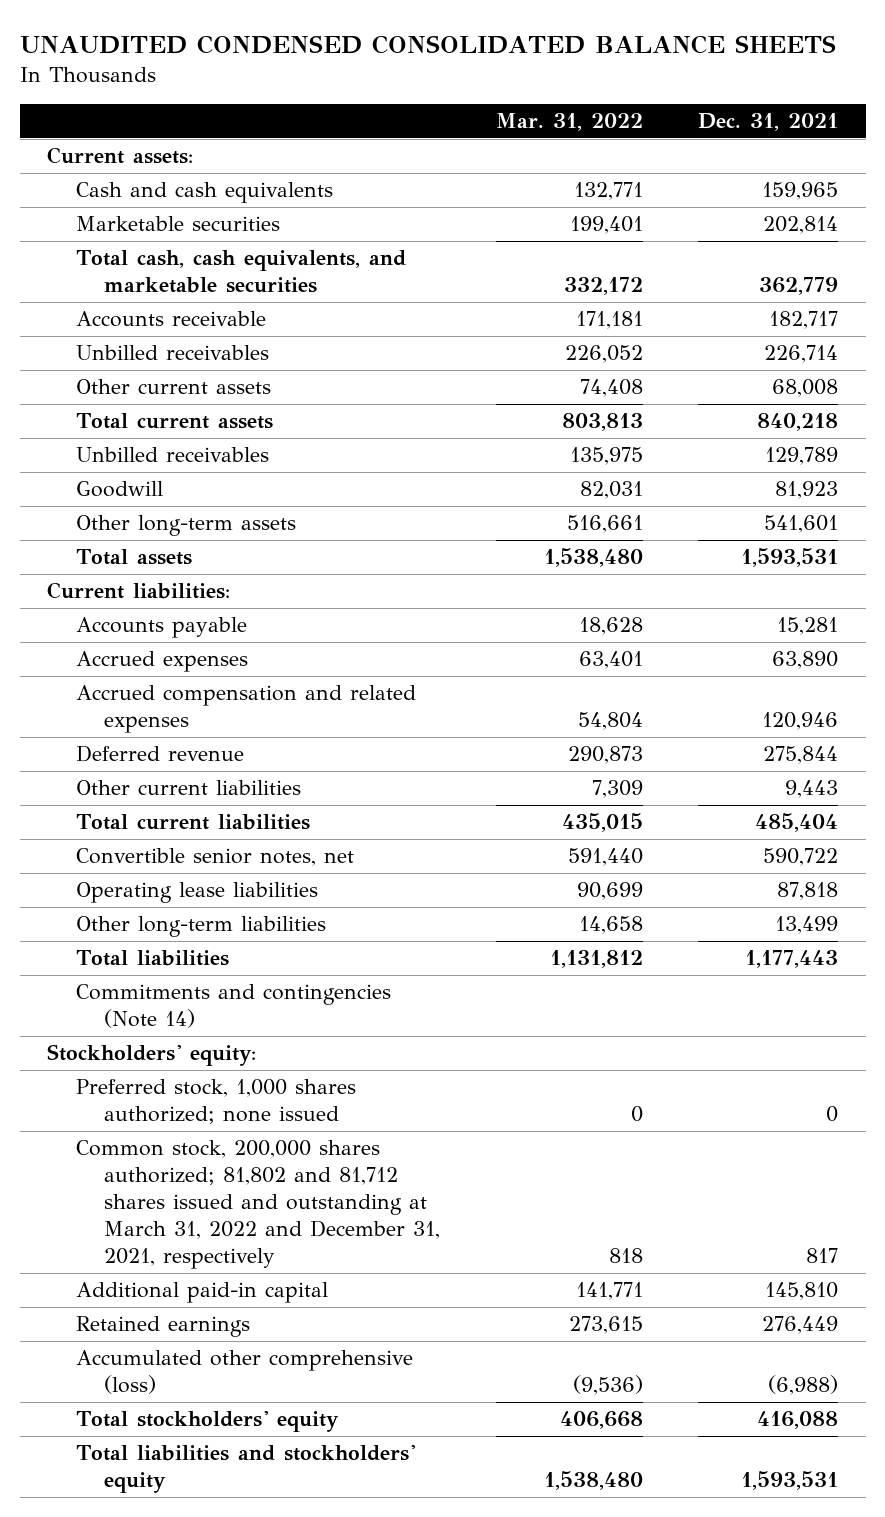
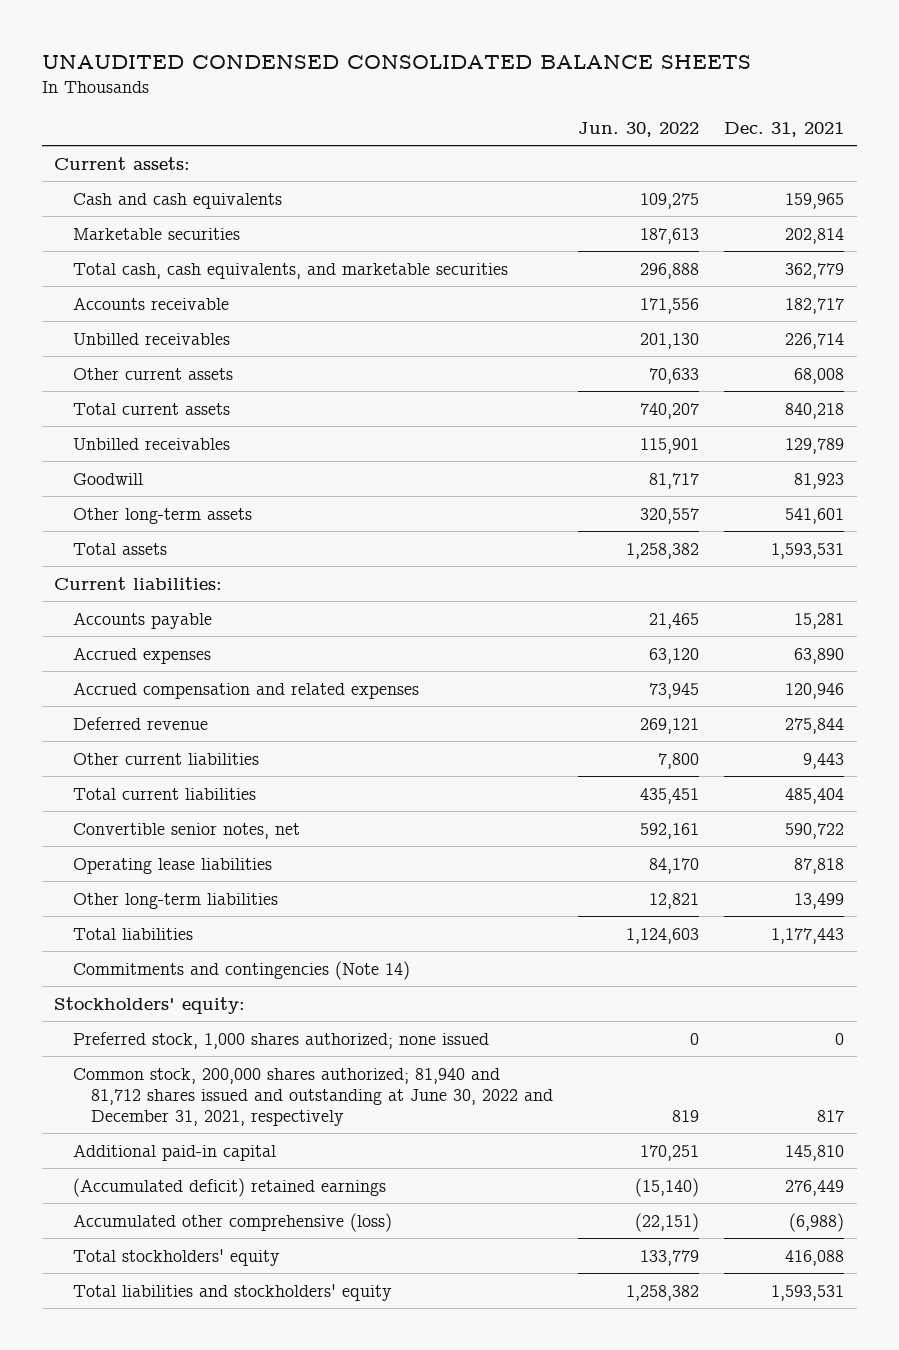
[495,113,643,132] Mar. 31, 2022 -> none
none -> [578,122,700,138] Jun. 30, 2022
[75,1140,441,1270] Common stock, 200,000 shares authorized; 81,802 and 81,712 shares issued and outstanding at March 31, 2022 and December 31, 2021, respectively -> [72,1067,554,1126] Common stock, 200,000 shares authorized; 81,940 and 81,712 shares issued and outstanding at June 30, 2022 and December 31, 2021, respectively
[75,1316,250,1338] Retained earnings -> [72,1177,386,1197] (Accumulated deficit) retained earnings

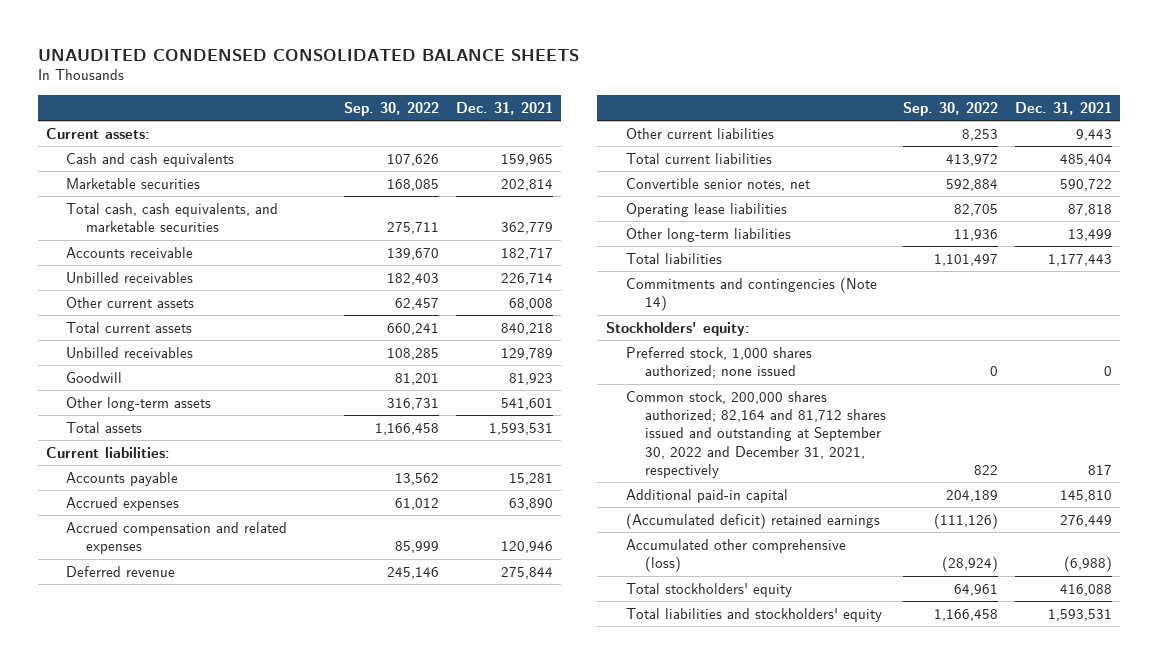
[578,122,700,138] Jun. 30, 2022 -> none
none -> [343,101,439,116] Sep. 30, 2022
[72,1067,554,1126] Common stock, 200,000 shares authorized; 81,940 and 81,712 shares issued and outstanding at June 30, 2022 and December 31, 2021, respectively -> [625,390,887,478] Common stock, 200,000 shares authorized; 82,164 and 81,712 shares issued and outstanding at September 30, 2022 and December 31, 2021, respectively

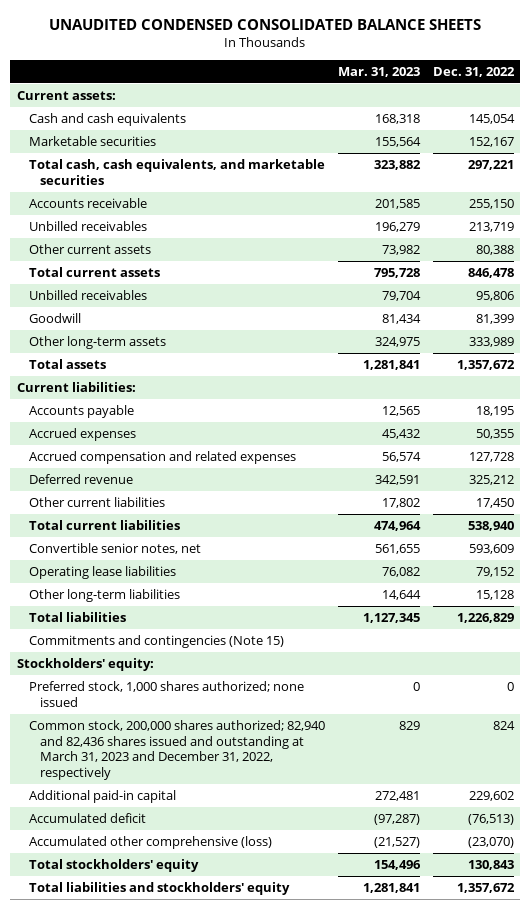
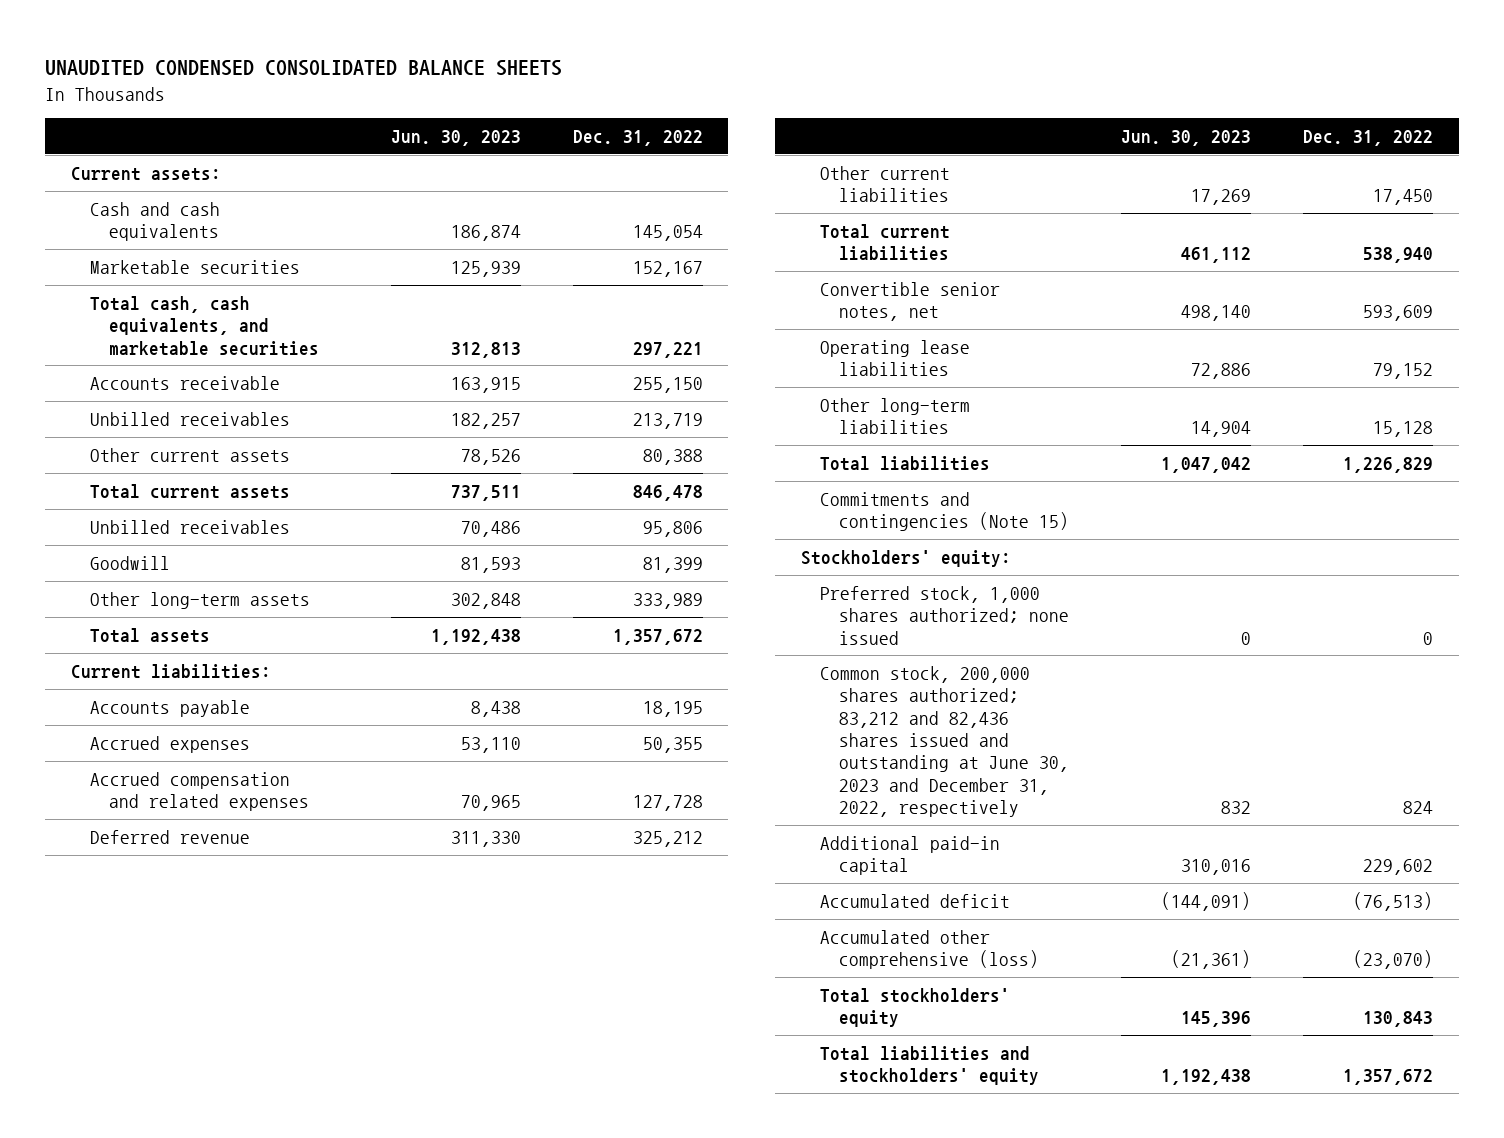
[337,66,420,77] Mar. 31, 2023 -> none
none -> [390,130,521,147] Jun. 30, 2023
[28,720,325,780] Common stock, 200,000 shares authorized; 82,940 and 82,436 shares issued and outstanding at March 31, 2023 and December 31, 2022, respectively -> [819,665,1069,818] Common stock, 200,000 shares authorized; 83,212 and 82,436 shares issued and outstanding at June 30, 2023 and December 31, 2022, respectively

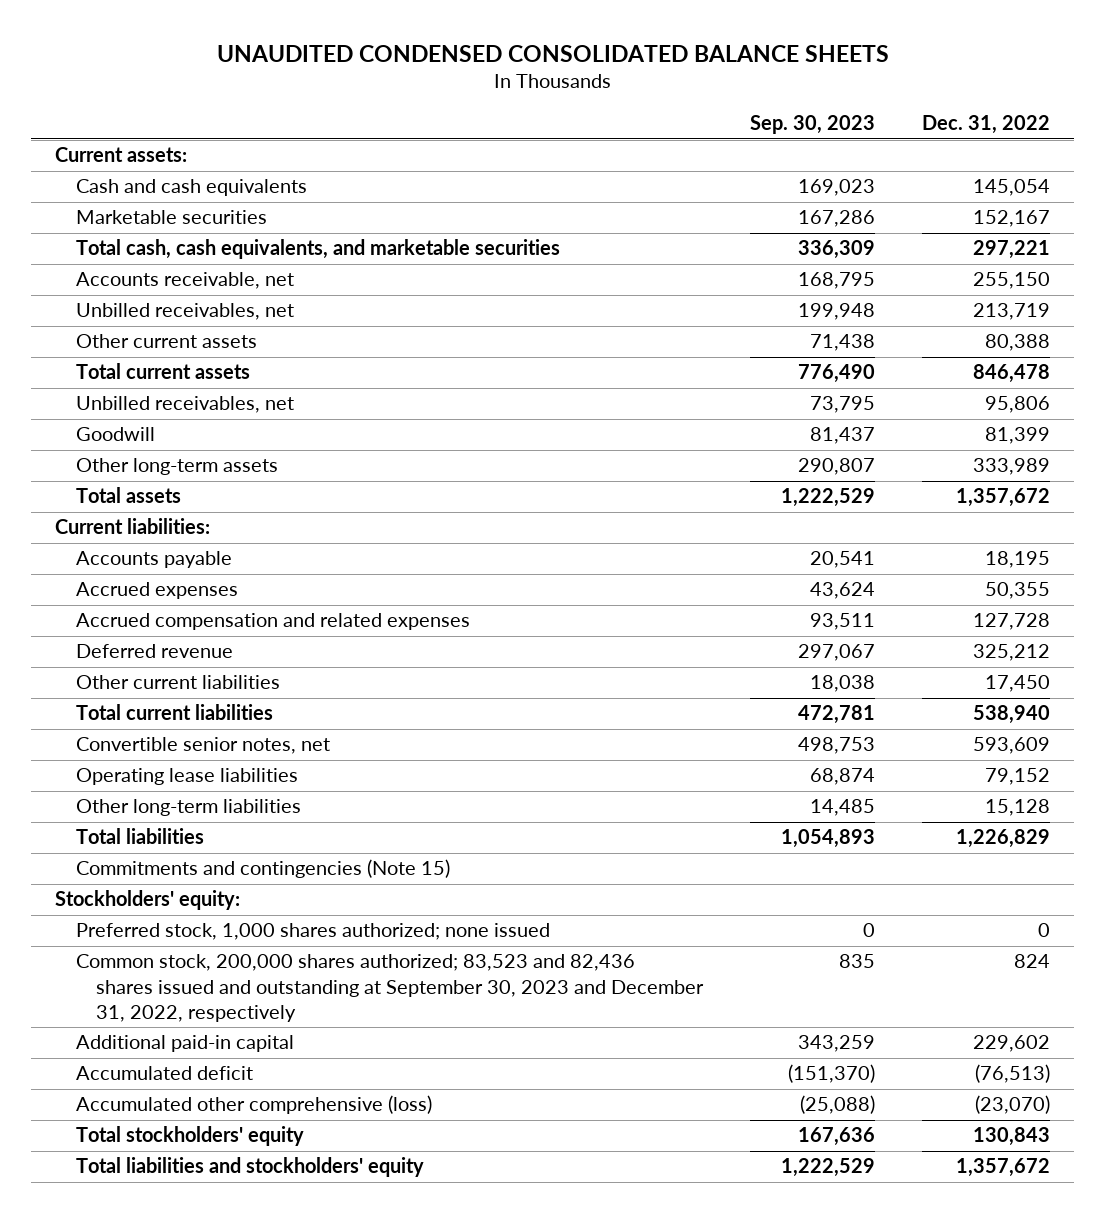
[390,130,521,147] Jun. 30, 2023 -> none
none -> [750,115,876,135] Sep. 30, 2023
[89,375,280,390] Accounts receivable -> [75,272,294,290] Accounts receivable, net
[89,411,290,426] Unbilled receivables -> [75,303,294,321] Unbilled receivables, net
[89,519,290,534] Unbilled receivables -> [75,396,294,414] Unbilled receivables, net
[819,665,1069,818] Common stock, 200,000 shares authorized; 83,212 and 82,436 shares issued and outstanding at June 30, 2023 and December 31, 2022, respectively -> [75,954,705,1022] Common stock, 200,000 shares authorized; 83,523 and 82,436 shares issued and outstanding at September 30, 2023 and December 31, 2022, respectively

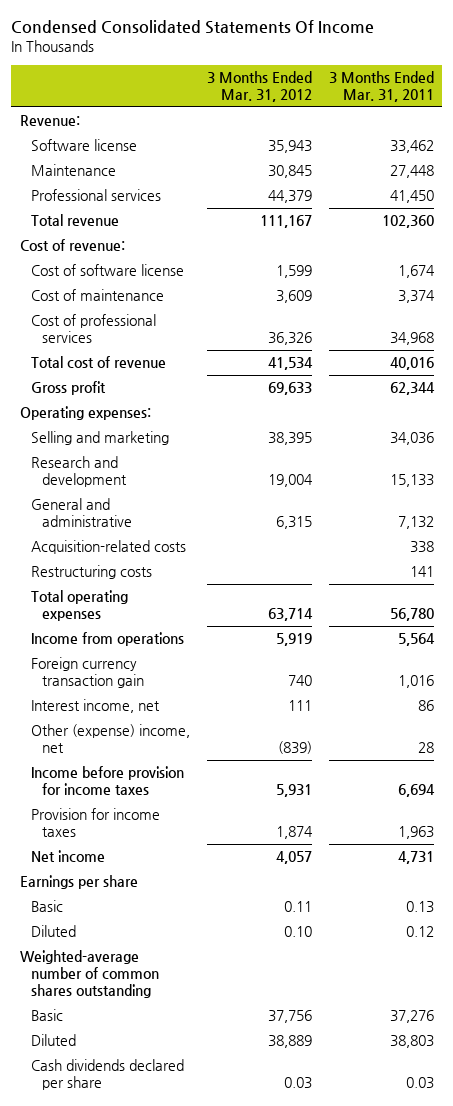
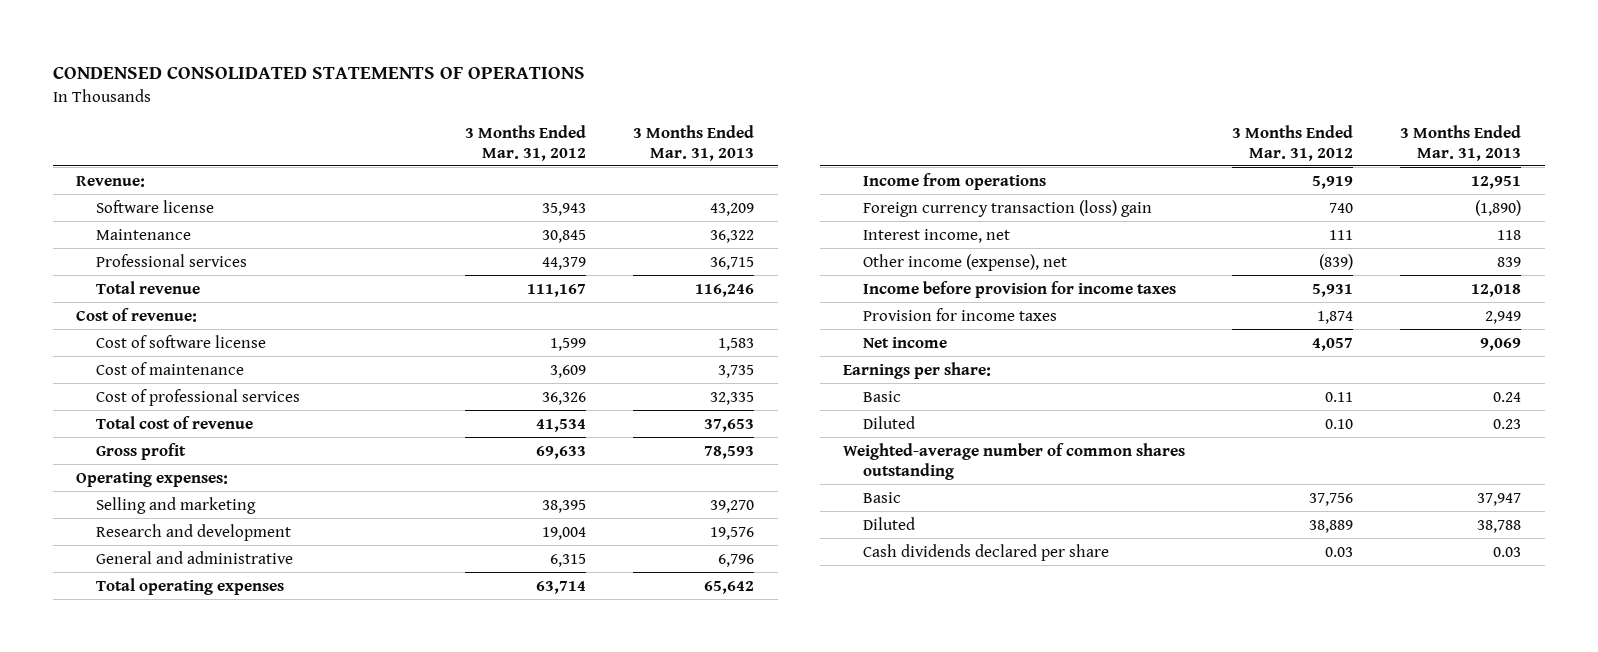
[11,20,375,35] Condensed Consolidated Statements Of Income -> [52,66,585,80] CONDENSED CONSOLIDATED STATEMENTS OF OPERATIONS
[328,70,434,102] 3 Months Ended Mar. 31, 2011 -> none
none -> [633,124,755,161] 3 Months Ended Mar. 31, 2013
[30,540,186,555] Acquisition-related costs -> none
[30,565,152,580] Restructuring costs -> none
[30,657,145,689] Foreign currency transaction gain -> [862,199,1152,217] Foreign currency transaction (loss) gain
[30,724,190,754] Other (expense) income, net -> [862,253,1067,271] Other income (expense), net
[19,875,138,890] Earnings per share -> [843,361,992,379] Earnings per share:

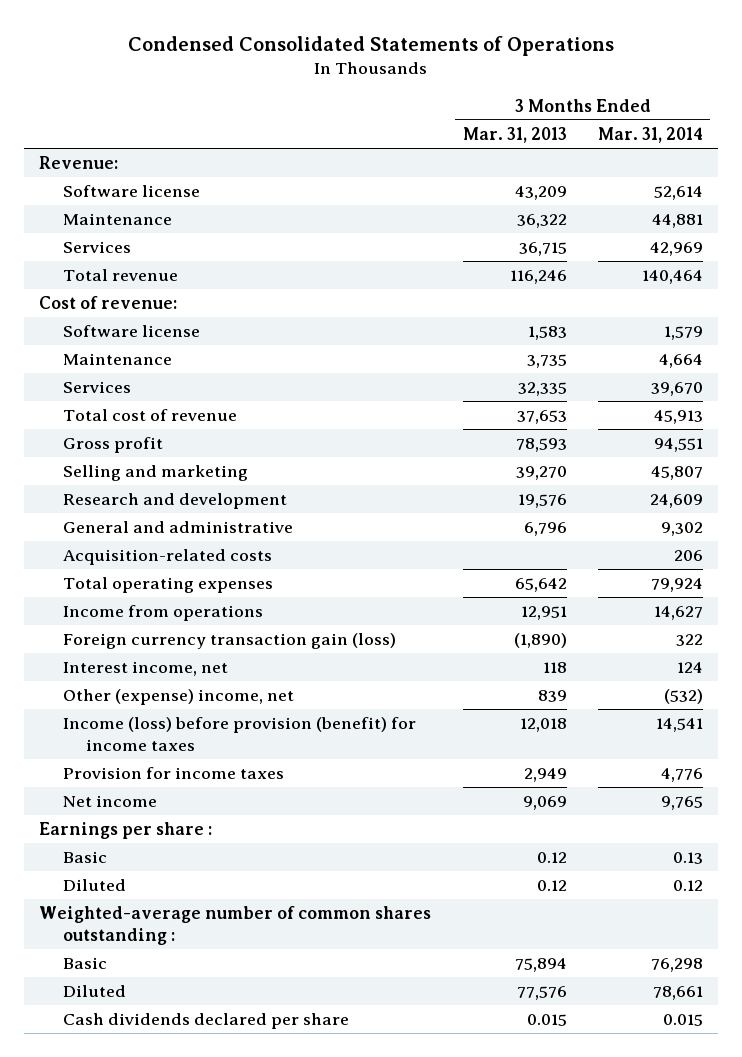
[52,66,585,80] CONDENSED CONSOLIDATED STATEMENTS OF OPERATIONS -> [128,35,615,56] Condensed Consolidated Statements of Operations
[465,124,587,161] 3 Months Ended Mar. 31, 2012 -> none
none -> [597,126,703,143] Mar. 31, 2014
[95,253,247,267] Professional services -> [62,241,131,254] Services
[95,334,266,348] Cost of software license -> [62,325,200,338] Software license
[95,361,244,375] Cost of maintenance -> [62,353,172,366] Maintenance
[95,388,300,406] Cost of professional services -> [62,381,131,394] Services
[76,471,229,487] Operating expenses: -> none
none -> [62,549,272,566] Acquisition-related costs
[862,199,1152,217] Foreign currency transaction (loss) gain -> [62,633,396,650] Foreign currency transaction gain (loss)
[862,253,1067,271] Other income (expense), net -> [62,689,294,706] Other (expense) income, net
[862,280,1176,298] Income before provision for income taxes -> [62,717,416,752] Income (loss) before provision (benefit) for income taxes
[843,361,992,379] Earnings per share: -> [39,822,213,840] Earnings per share :
[1493,391,1522,402] 0.24 -> [536,852,567,864] 0.12
[1493,418,1522,429] 0.23 -> [536,880,567,892] 0.12
[843,442,1186,480] Weighted-average number of common shares outstanding -> [39,906,432,946] Weighted-average number of common shares outstanding :
[1477,492,1522,506] 37,947 -> [514,958,567,973] 75,894
[1477,519,1522,533] 38,788 -> [516,986,567,1001] 77,576
[1493,546,1522,557] 0.03 -> [526,1014,567,1027] 0.015

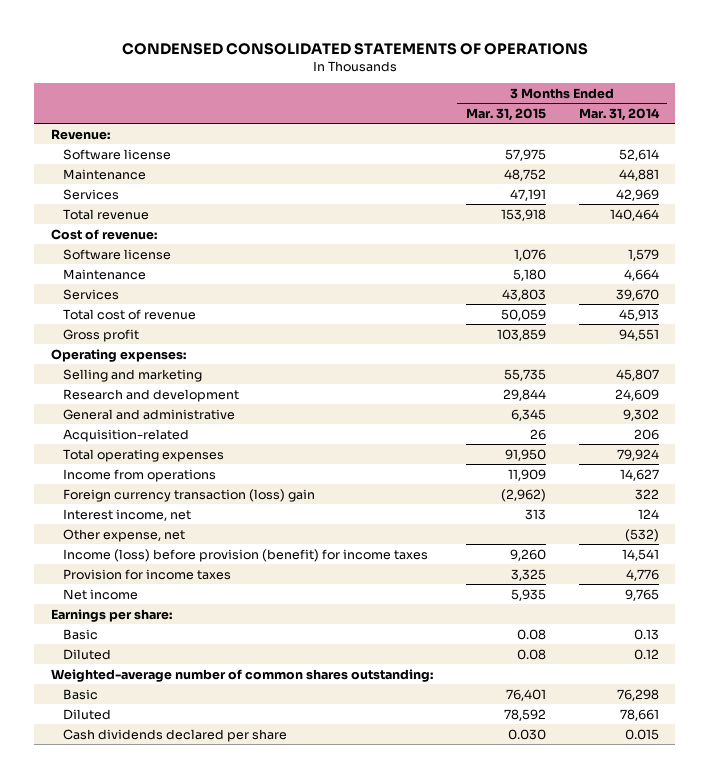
[128,35,615,56] Condensed Consolidated Statements of Operations -> [121,42,588,55] CONDENSED CONSOLIDATED STATEMENTS OF OPERATIONS
[462,126,567,143] Mar. 31, 2013 -> none
none -> [465,107,546,121] Mar. 31, 2015
none -> [50,348,186,362] Operating expenses:
[62,549,272,566] Acquisition-related costs -> [62,428,189,442] Acquisition-related
[62,633,396,650] Foreign currency transaction gain (loss) -> [62,488,315,502] Foreign currency transaction (loss) gain
[62,689,294,706] Other (expense) income, net -> [62,528,185,542] Other expense, net
[39,822,213,840] Earnings per share : -> [50,608,172,622] Earnings per share:
[39,906,432,946] Weighted-average number of common shares outstanding : -> [50,668,433,682] Weighted-average number of common shares outstanding:

